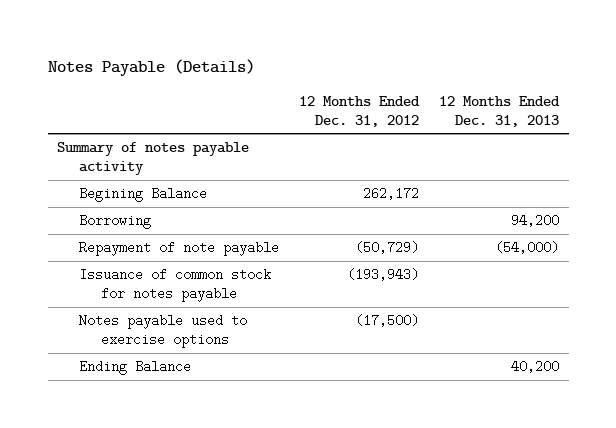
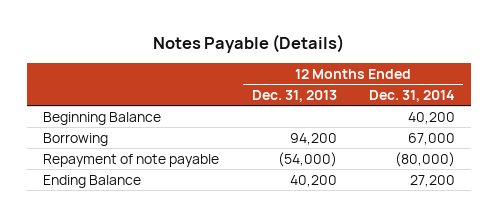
[299,96,421,127] 12 Months Ended Dec. 31, 2012 -> none
none -> [369,89,456,102] Dec. 31, 2014
[57,142,250,175] Summary of notes payable activity -> none
[79,187,208,203] Begining Balance -> [43,111,162,125] Beginning Balance
[79,268,272,302] Issuance of common stock for notes payable -> none
[79,314,248,348] Notes payable used to exercise options -> none

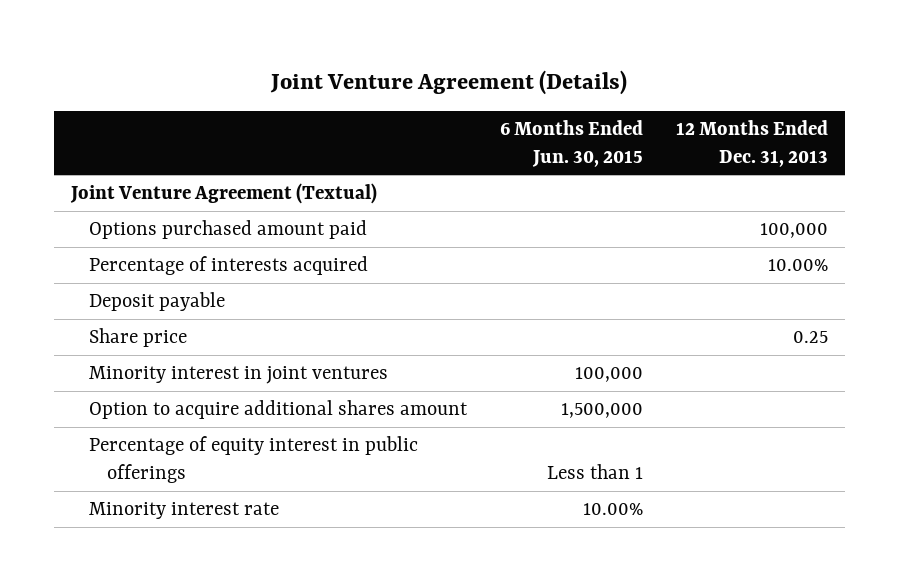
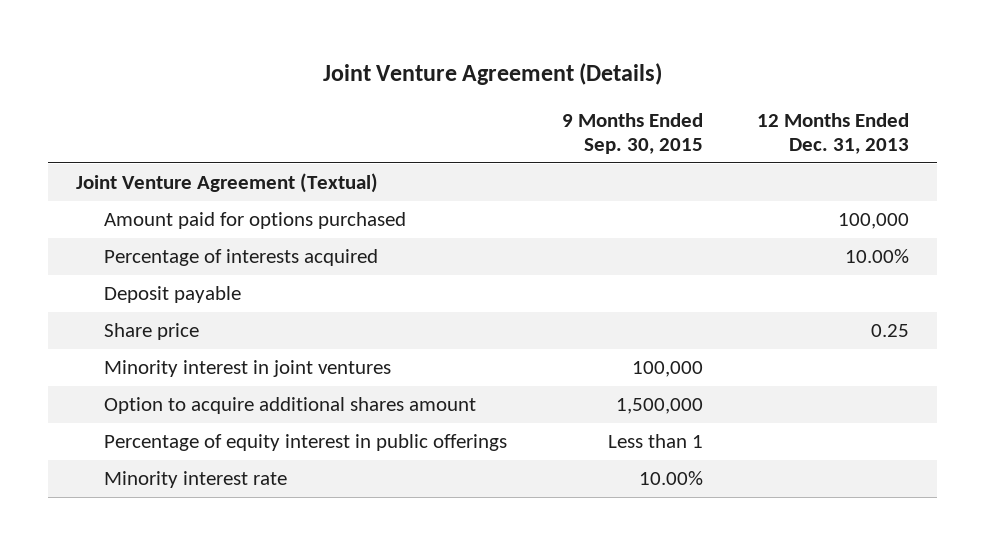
[499,119,643,167] 6 Months Ended Jun. 30, 2015 -> none
none -> [561,113,703,155] 9 Months Ended Sep. 30, 2015
[88,220,367,240] Options purchased amount paid -> [104,212,407,230] Amount paid for options purchased

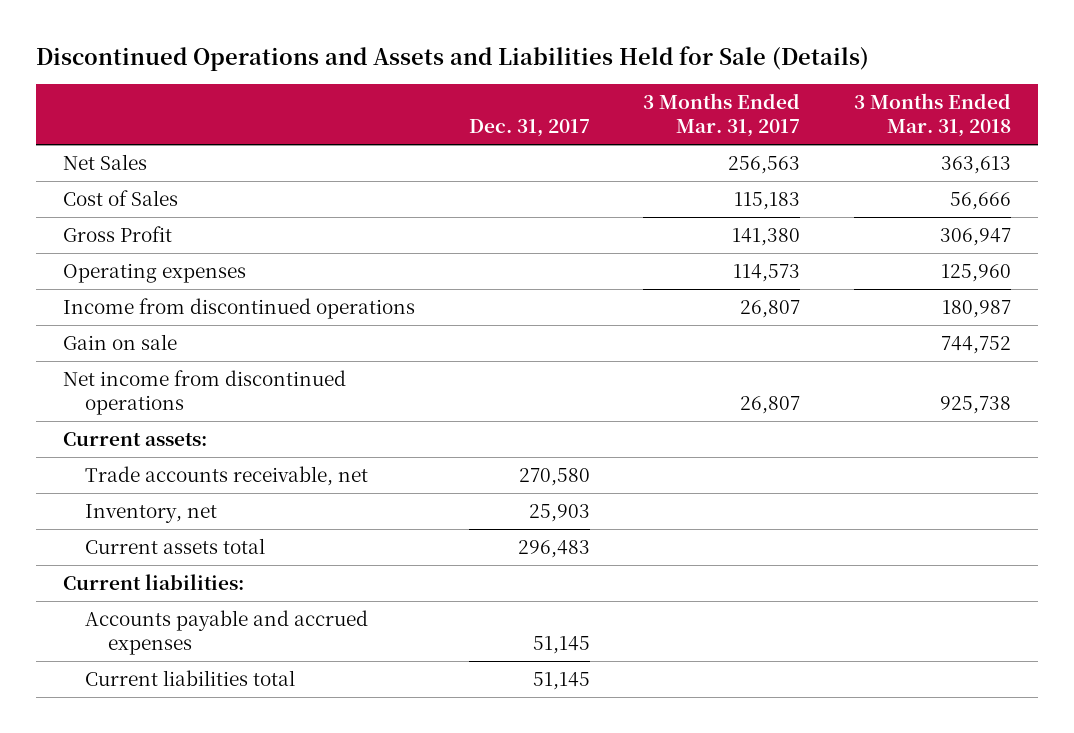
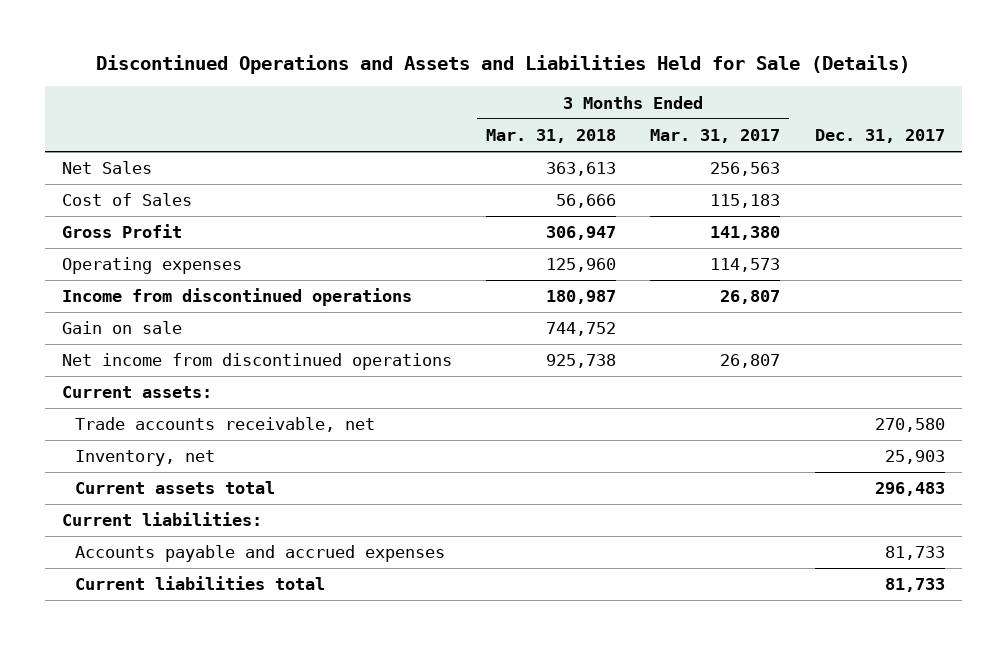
[532,636,590,655] 51,145 -> [884,546,945,561] 81,733
[532,671,590,690] 51,145 -> [884,578,945,593] 81,733

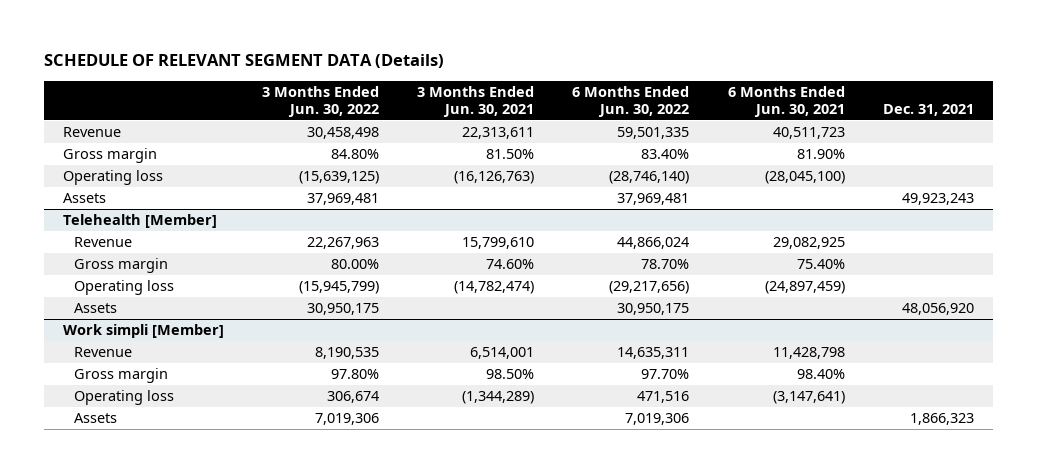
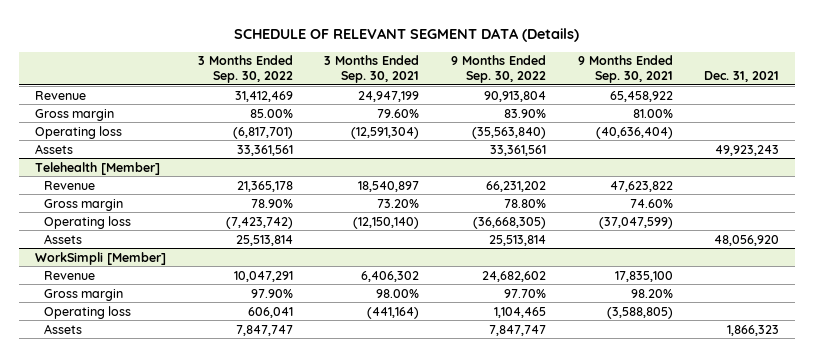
[262,86,380,118] 3 Months Ended Jun. 30, 2022 -> none
[417,86,535,118] 3 Months Ended Jun. 30, 2021 -> none
[572,86,690,118] 6 Months Ended Jun. 30, 2022 -> none
[727,86,845,118] 6 Months Ended Jun. 30, 2021 -> none
none -> [197,55,293,84] 3 Months Ended Sep. 30, 2022
none -> [324,55,420,84] 3 Months Ended Sep. 30, 2021
none -> [450,55,546,84] 9 Months Ended Sep. 30, 2022
none -> [577,55,673,84] 9 Months Ended Sep. 30, 2021
[62,324,224,339] Work simpli [Member] -> [35,251,167,265] WorkSimpli [Member]

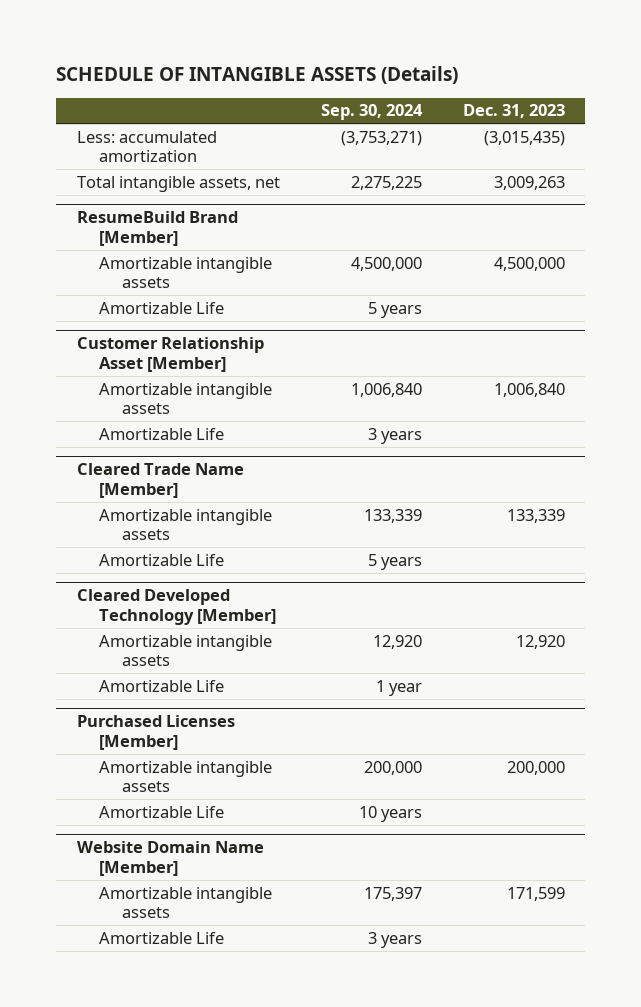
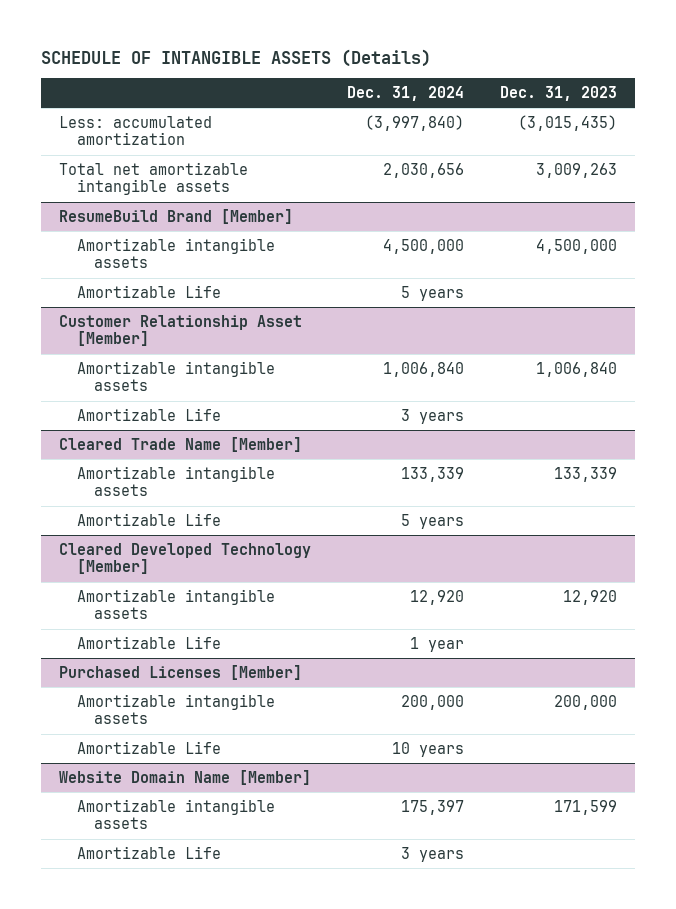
[320,104,423,121] Sep. 30, 2024 -> none
none -> [346,86,464,102] Dec. 31, 2024
[76,175,280,192] Total intangible assets, net -> [59,161,249,196] Total net amortizable intangible assets

